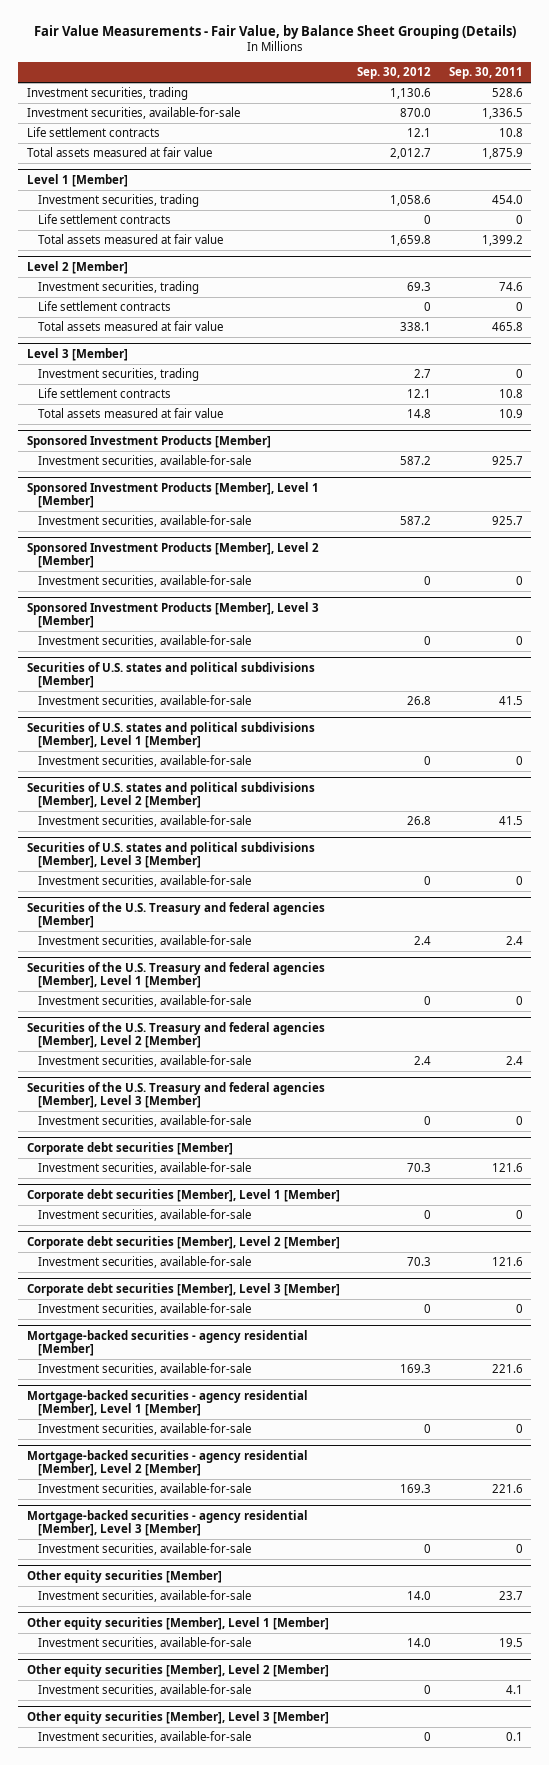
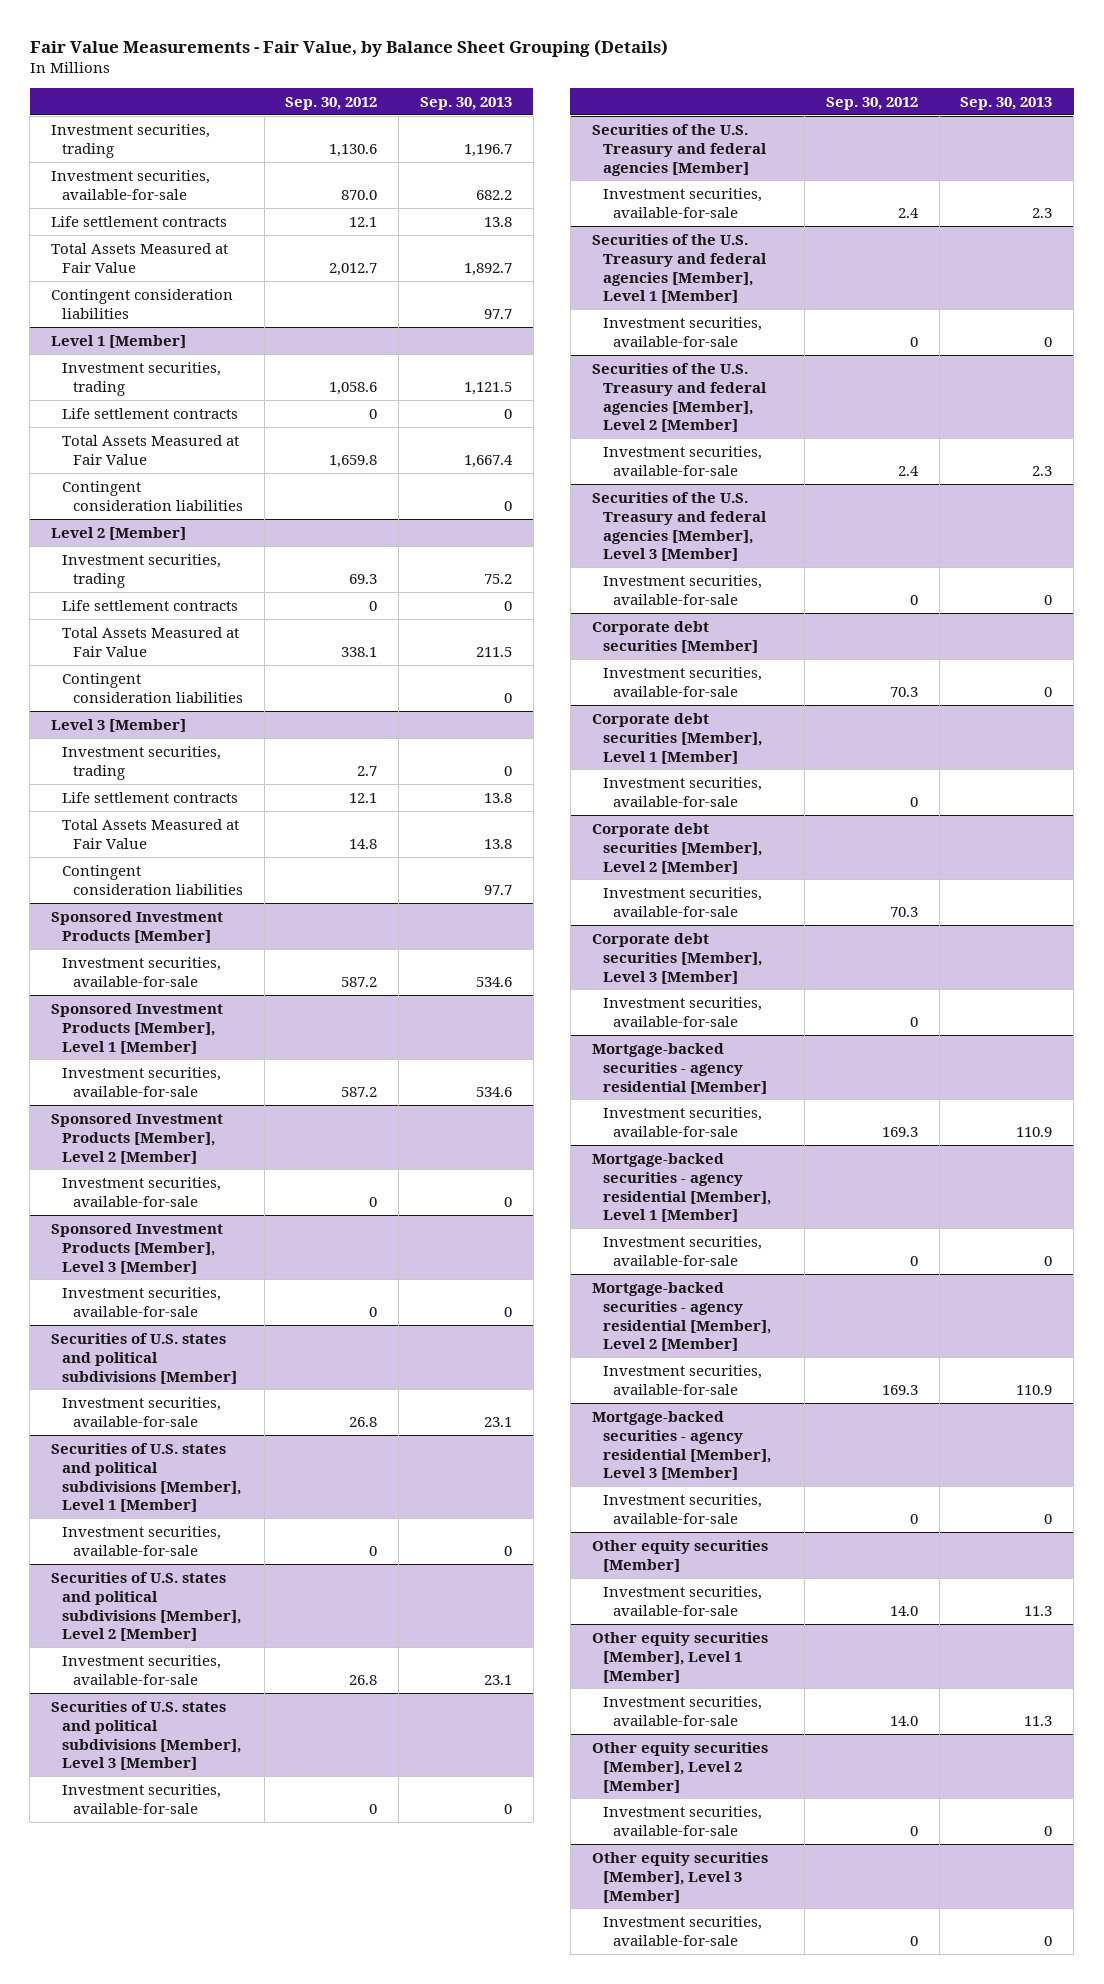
[448,67,523,80] Sep. 30, 2011 -> none
none -> [419,97,512,111] Sep. 30, 2013
[26,147,212,158] Total assets measured at fair value -> [51,242,229,273] Total Assets Measured at Fair Value
none -> [51,288,234,319] Contingent consideration liabilities
[37,234,223,245] Total assets measured at fair value -> [61,434,239,465] Total Assets Measured at Fair Value
none -> [61,480,243,511] Contingent consideration liabilities
[37,321,223,332] Total assets measured at fair value -> [61,626,239,657] Total Assets Measured at Fair Value
none -> [61,672,243,703] Contingent consideration liabilities
[37,408,223,419] Total assets measured at fair value -> [61,818,239,849] Total Assets Measured at Fair Value
none -> [61,864,243,895] Contingent consideration liabilities

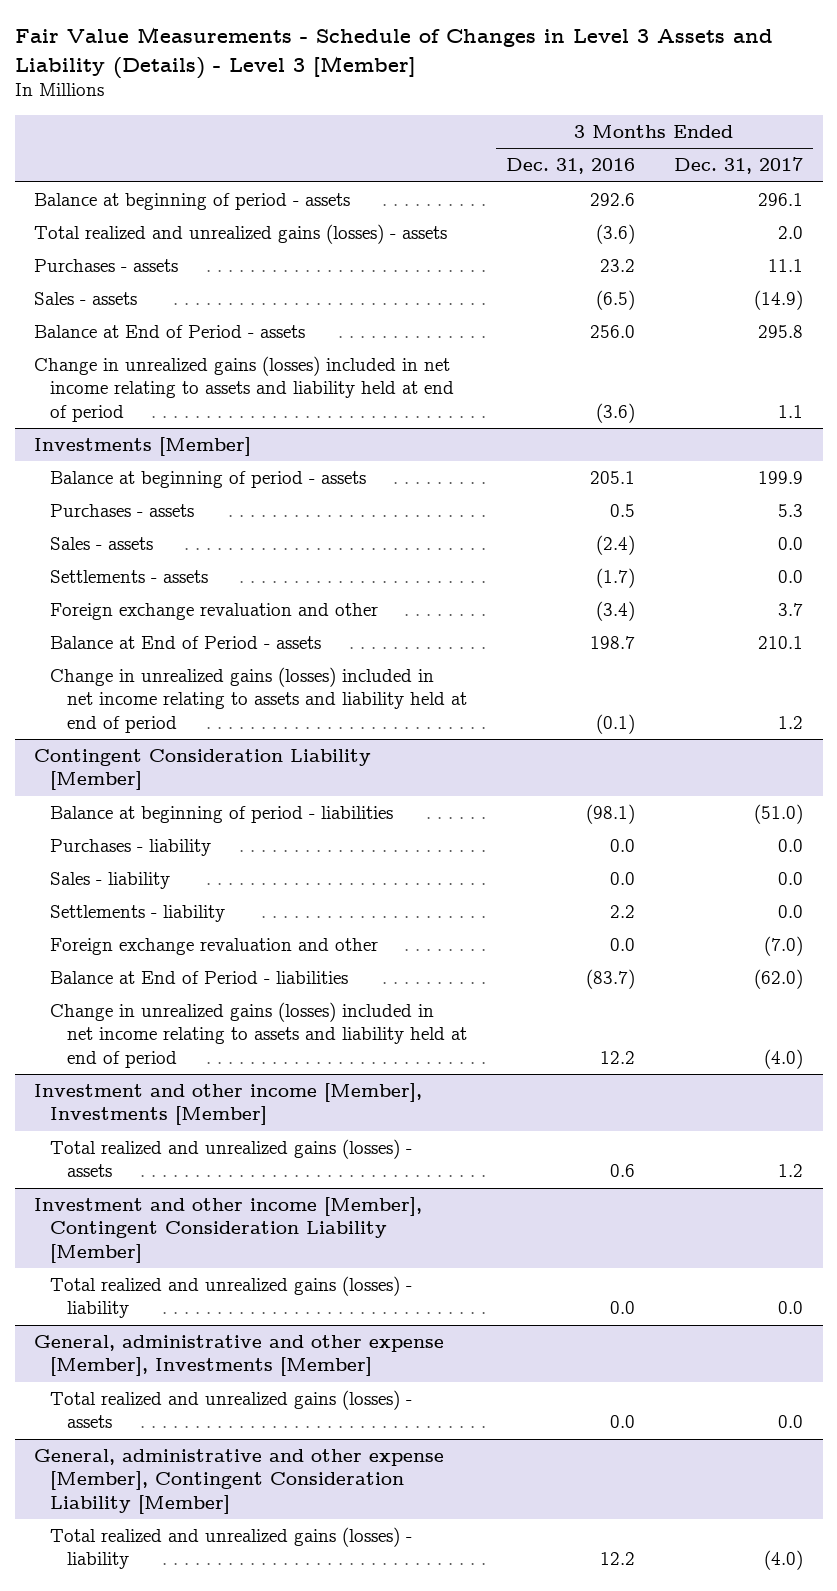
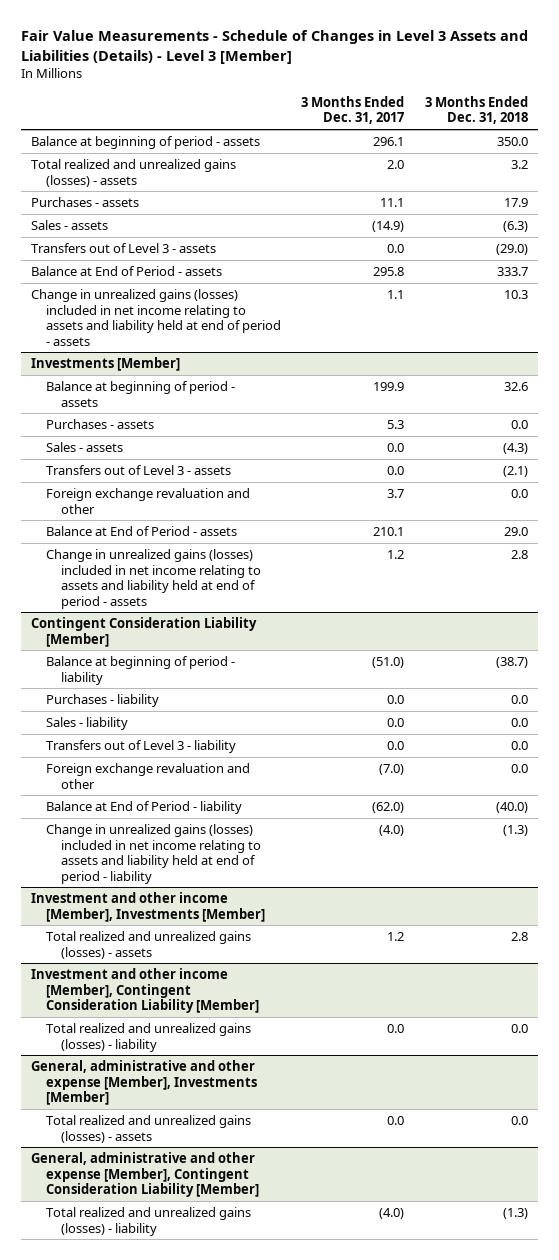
[14,27,773,79] Fair Value Measurements - Schedule of Changes in Level 3 Assets and Liability (Details) - Level 3 [Member] -> [21,30,529,64] Fair Value Measurements - Schedule of Changes in Level 3 Assets and Liabilities (Details) - Level 3 [Member]
[505,158,635,175] Dec. 31, 2016 -> none
none -> [424,95,528,125] 3 Months Ended Dec. 31, 2018
none -> [31,243,217,254] Transfers out of Level 3 - assets
[34,356,455,422] Change in unrealized gains (losses) included in net income relating to assets and liability held at end of period -> [31,289,282,346] Change in unrealized gains (losses) included in net income relating to assets and liability held at end of period - assets
[50,570,209,584] Settlements - assets -> none
none -> [46,465,232,476] Transfers out of Level 3 - assets
[50,667,467,733] Change in unrealized gains (losses) included in net income relating to assets and liability held at end of period -> [46,549,261,609] Change in unrealized gains (losses) included in net income relating to assets and liability held at end of period - assets
[50,806,394,824] Balance at beginning of period - liabilities -> [46,656,236,685] Balance at beginning of period - liability
[50,905,226,923] Settlements - liability -> none
none -> [46,740,237,754] Transfers out of Level 3 - liability
[50,971,349,985] Balance at End of Period - liabilities -> [46,801,243,815] Balance at End of Period - liability
[50,1002,467,1068] Change in unrealized gains (losses) included in net income relating to assets and liability held at end of period -> [46,824,261,884] Change in unrealized gains (losses) included in net income relating to assets and liability held at end of period - liability

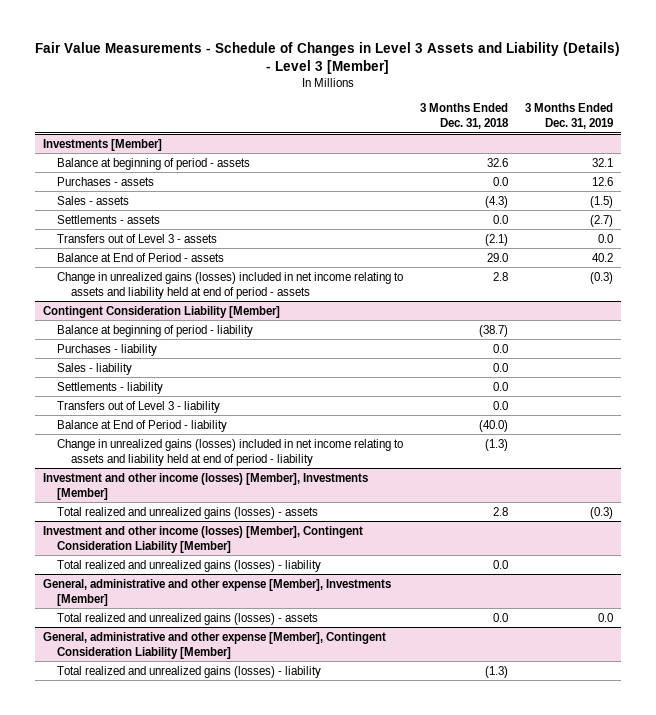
[21,30,529,64] Fair Value Measurements - Schedule of Changes in Level 3 Assets and Liabilities (Details) - Level 3 [Member] -> [34,42,620,75] Fair Value Measurements - Schedule of Changes in Level 3 Assets and Liability (Details) - Level 3 [Member]
[301,95,405,125] 3 Months Ended Dec. 31, 2017 -> none
none -> [524,103,613,129] 3 Months Ended Dec. 31, 2019
[31,136,261,150] Balance at beginning of period - assets -> none
[31,159,237,187] Total realized and unrealized gains (losses) - assets -> none
[31,197,140,208] Purchases - assets -> none
[31,220,109,231] Sales - assets -> none
[31,243,217,254] Transfers out of Level 3 - assets -> none
[31,266,223,277] Balance at End of Period - assets -> none
[31,289,282,346] Change in unrealized gains (losses) included in net income relating to assets and liability held at end of period - assets -> none
none -> [57,214,161,224] Settlements - assets
[46,488,251,514] Foreign exchange revaluation and other -> none
none -> [57,381,164,394] Settlements - liability
[46,763,251,789] Foreign exchange revaluation and other -> none
[31,892,266,922] Investment and other income [Member], Investments [Member] -> [43,472,369,500] Investment and other income (losses) [Member], Investments [Member]
[31,968,260,1014] Investment and other income [Member], Contingent Consideration Liability [Member] -> [43,525,364,553] Investment and other income (losses) [Member], Contingent Consideration Liability [Member]

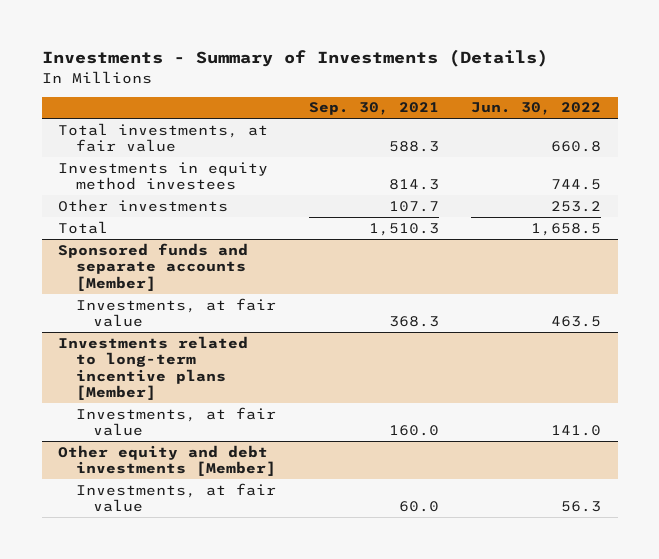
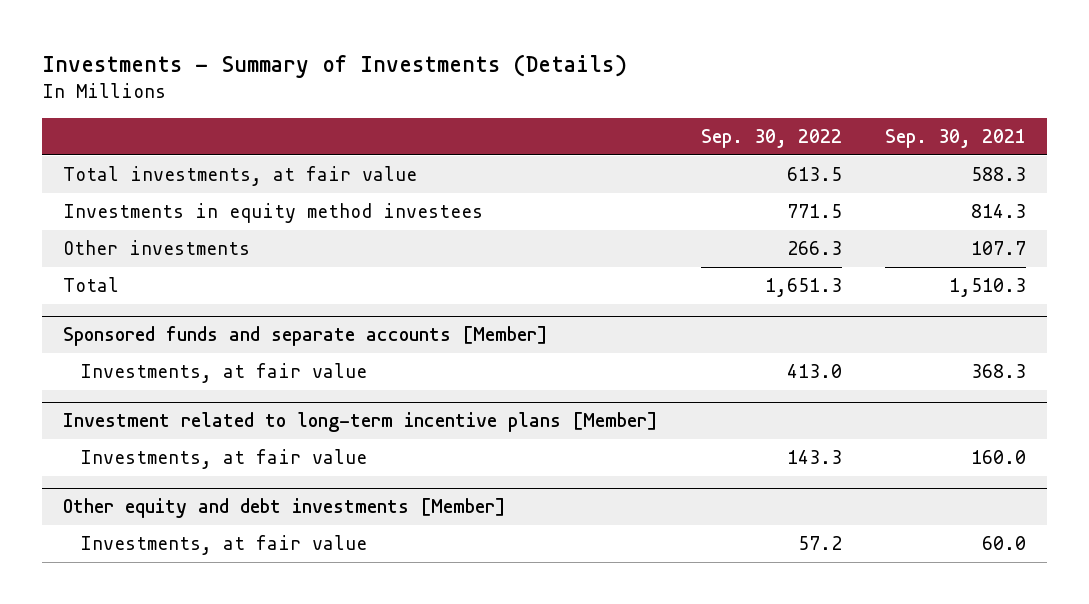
[471,102,602,116] Jun. 30, 2022 -> none
none -> [701,128,843,148] Sep. 30, 2022
[58,335,249,401] Investments related to long-term incentive plans [Member] -> [63,412,659,433] Investment related to long-term incentive plans [Member]

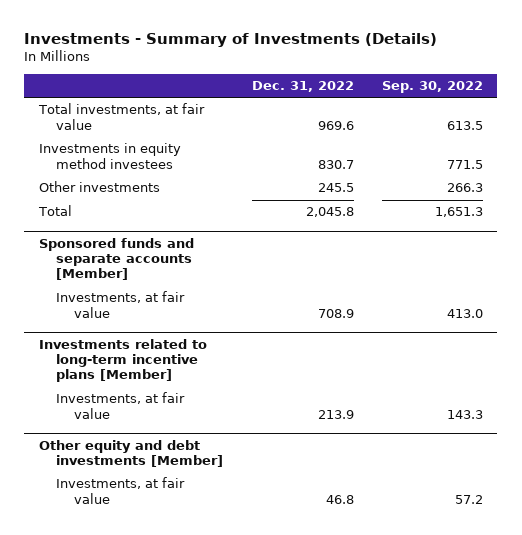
[884,128,1026,148] Sep. 30, 2021 -> none
none -> [251,81,354,93] Dec. 31, 2022
[63,412,659,433] Investment related to long-term incentive plans [Member] -> [38,339,207,383] Investments related to long-term incentive plans [Member]

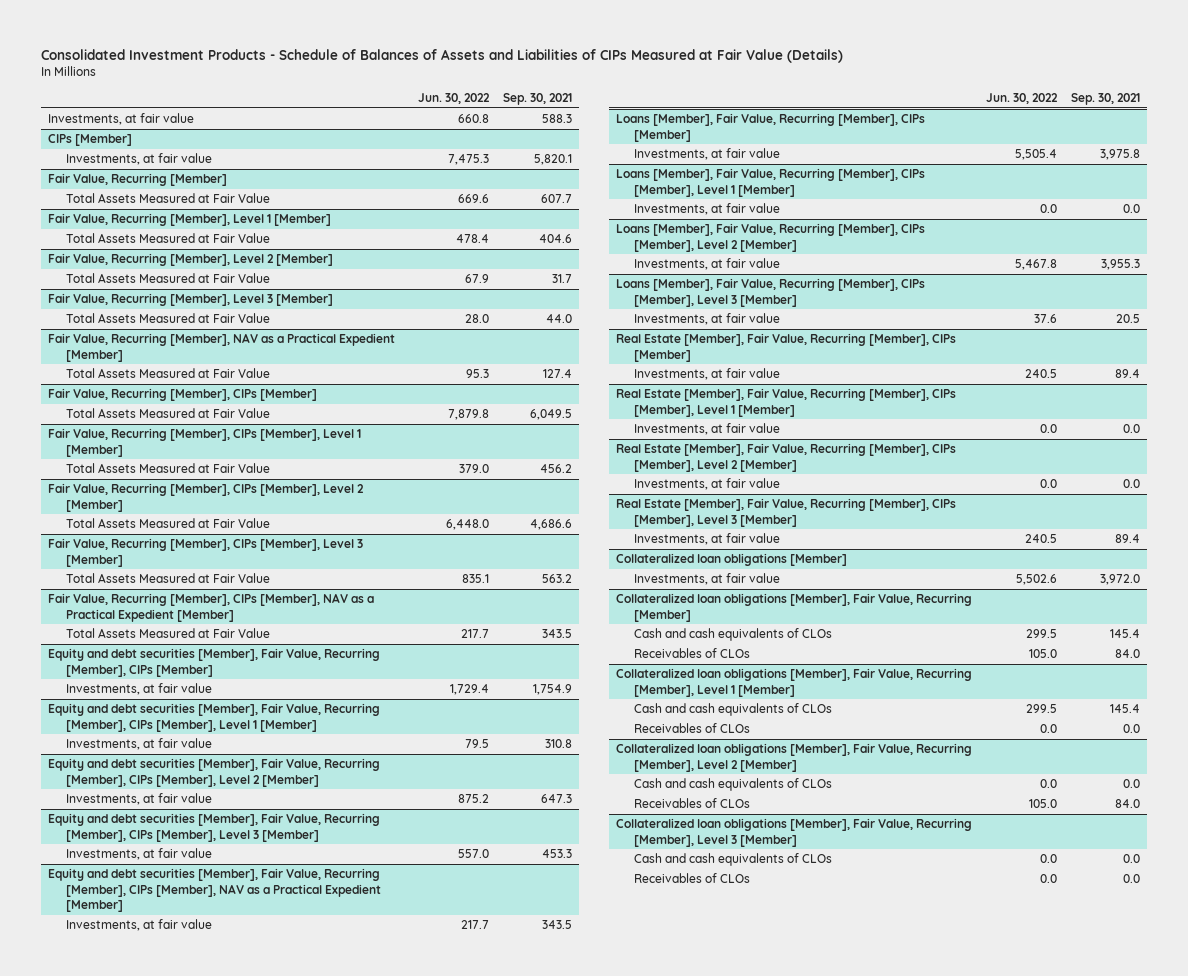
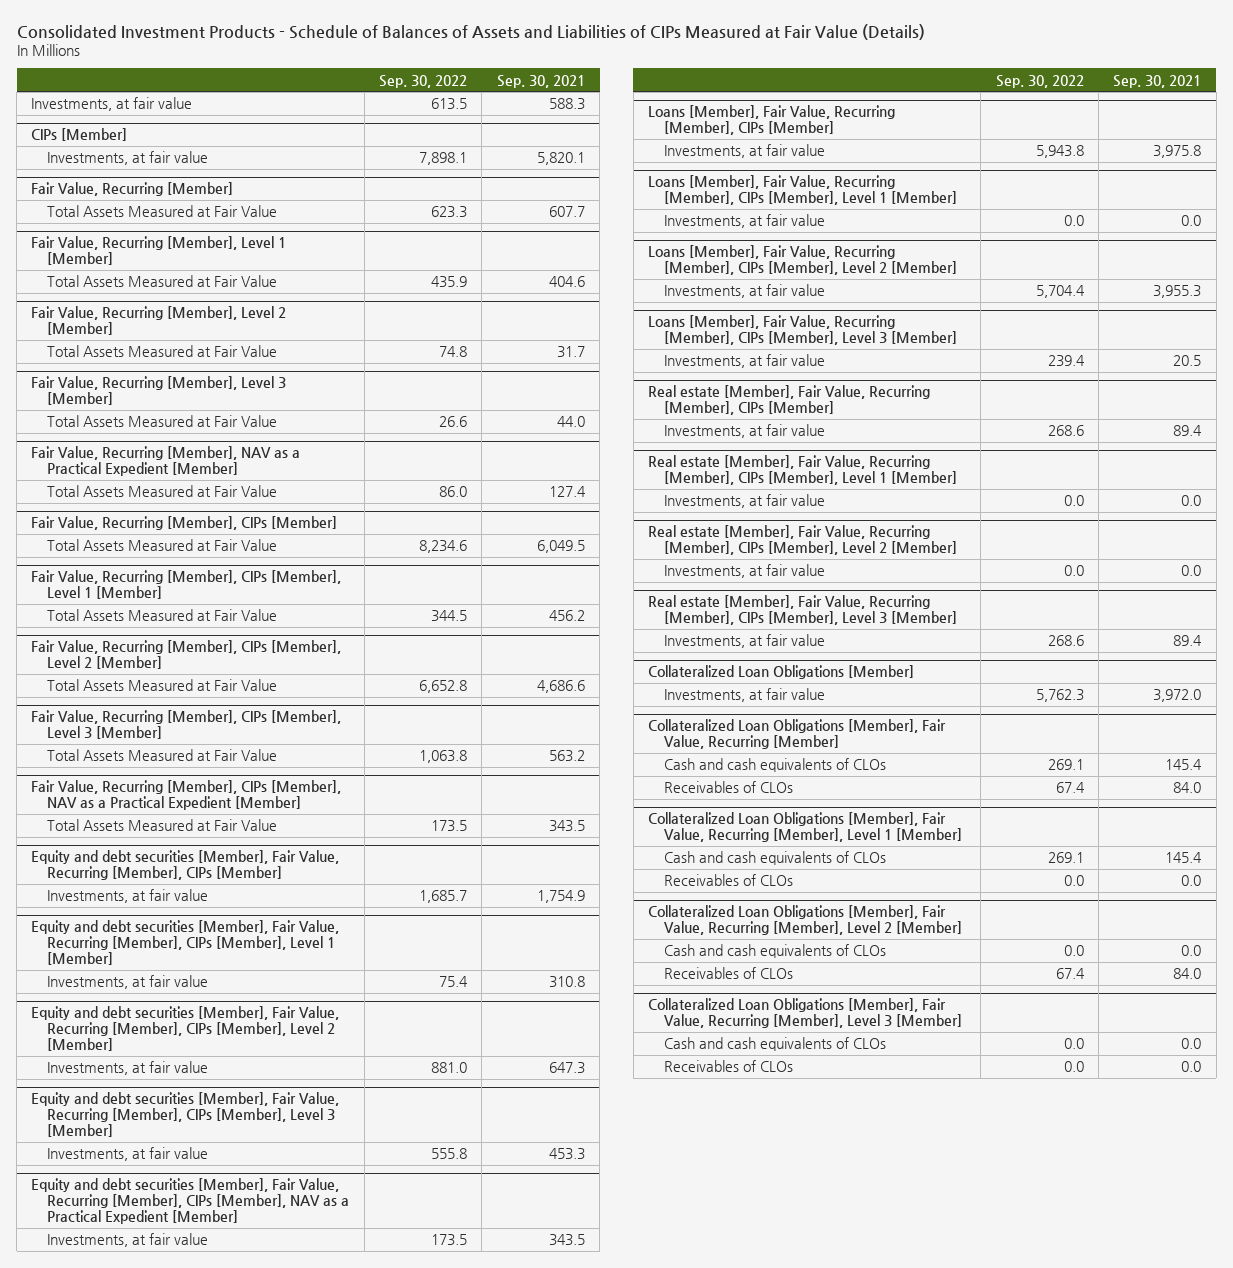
[418,93,491,105] Jun. 30, 2022 -> none
none -> [379,74,468,88] Sep. 30, 2022
[616,333,957,362] Real Estate [Member], Fair Value, Recurring [Member], CIPs [Member] -> [647,385,930,416] Real estate [Member], Fair Value, Recurring [Member], CIPs [Member]
[616,388,957,417] Real Estate [Member], Fair Value, Recurring [Member], CIPs [Member], Level 1 [Member] -> [647,455,957,486] Real estate [Member], Fair Value, Recurring [Member], CIPs [Member], Level 1 [Member]
[616,443,957,472] Real Estate [Member], Fair Value, Recurring [Member], CIPs [Member], Level 2 [Member] -> [647,525,957,556] Real estate [Member], Fair Value, Recurring [Member], CIPs [Member], Level 2 [Member]
[616,498,957,527] Real Estate [Member], Fair Value, Recurring [Member], CIPs [Member], Level 3 [Member] -> [647,595,957,626] Real estate [Member], Fair Value, Recurring [Member], CIPs [Member], Level 3 [Member]
[616,553,848,567] Collateralized loan obligations [Member] -> [647,665,914,680] Collateralized Loan Obligations [Member]
[616,593,973,622] Collateralized loan obligations [Member], Fair Value, Recurring [Member] -> [647,719,946,750] Collateralized Loan Obligations [Member], Fair Value, Recurring [Member]
[616,668,973,697] Collateralized loan obligations [Member], Fair Value, Recurring [Member], Level 1 [Member] -> [647,812,962,843] Collateralized Loan Obligations [Member], Fair Value, Recurring [Member], Level 1 [Member]
[616,743,973,772] Collateralized loan obligations [Member], Fair Value, Recurring [Member], Level 2 [Member] -> [647,905,962,936] Collateralized Loan Obligations [Member], Fair Value, Recurring [Member], Level 2 [Member]
[616,818,973,847] Collateralized loan obligations [Member], Fair Value, Recurring [Member], Level 3 [Member] -> [647,998,962,1029] Collateralized Loan Obligations [Member], Fair Value, Recurring [Member], Level 3 [Member]

